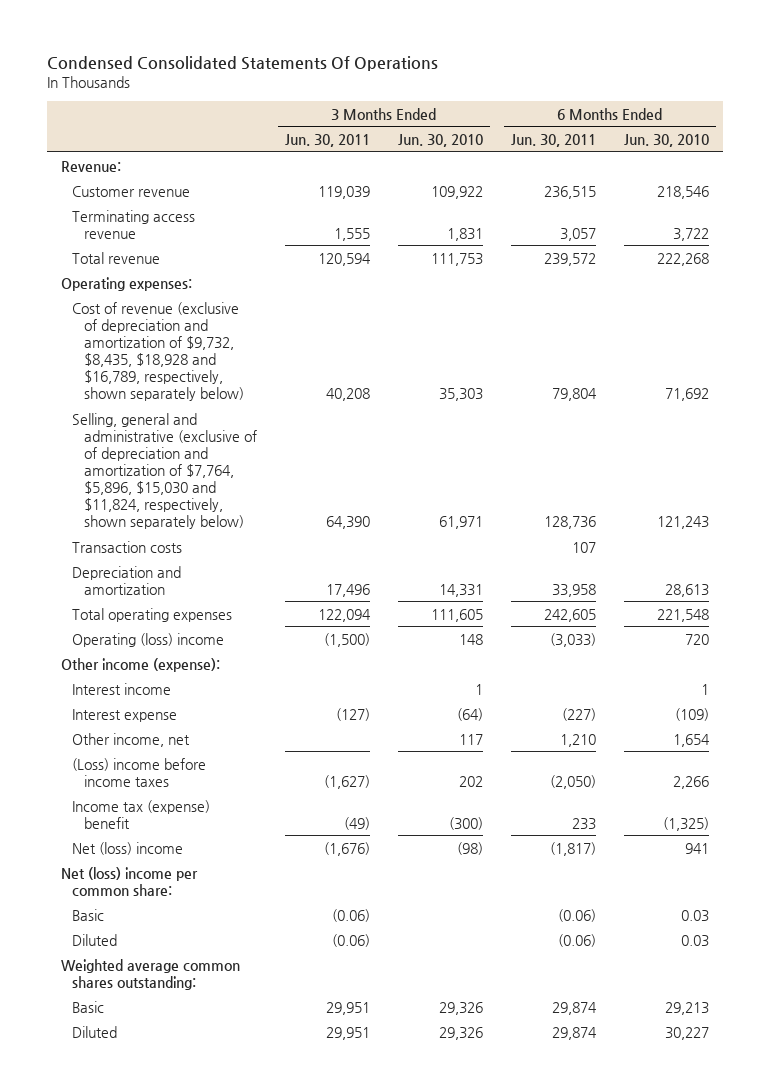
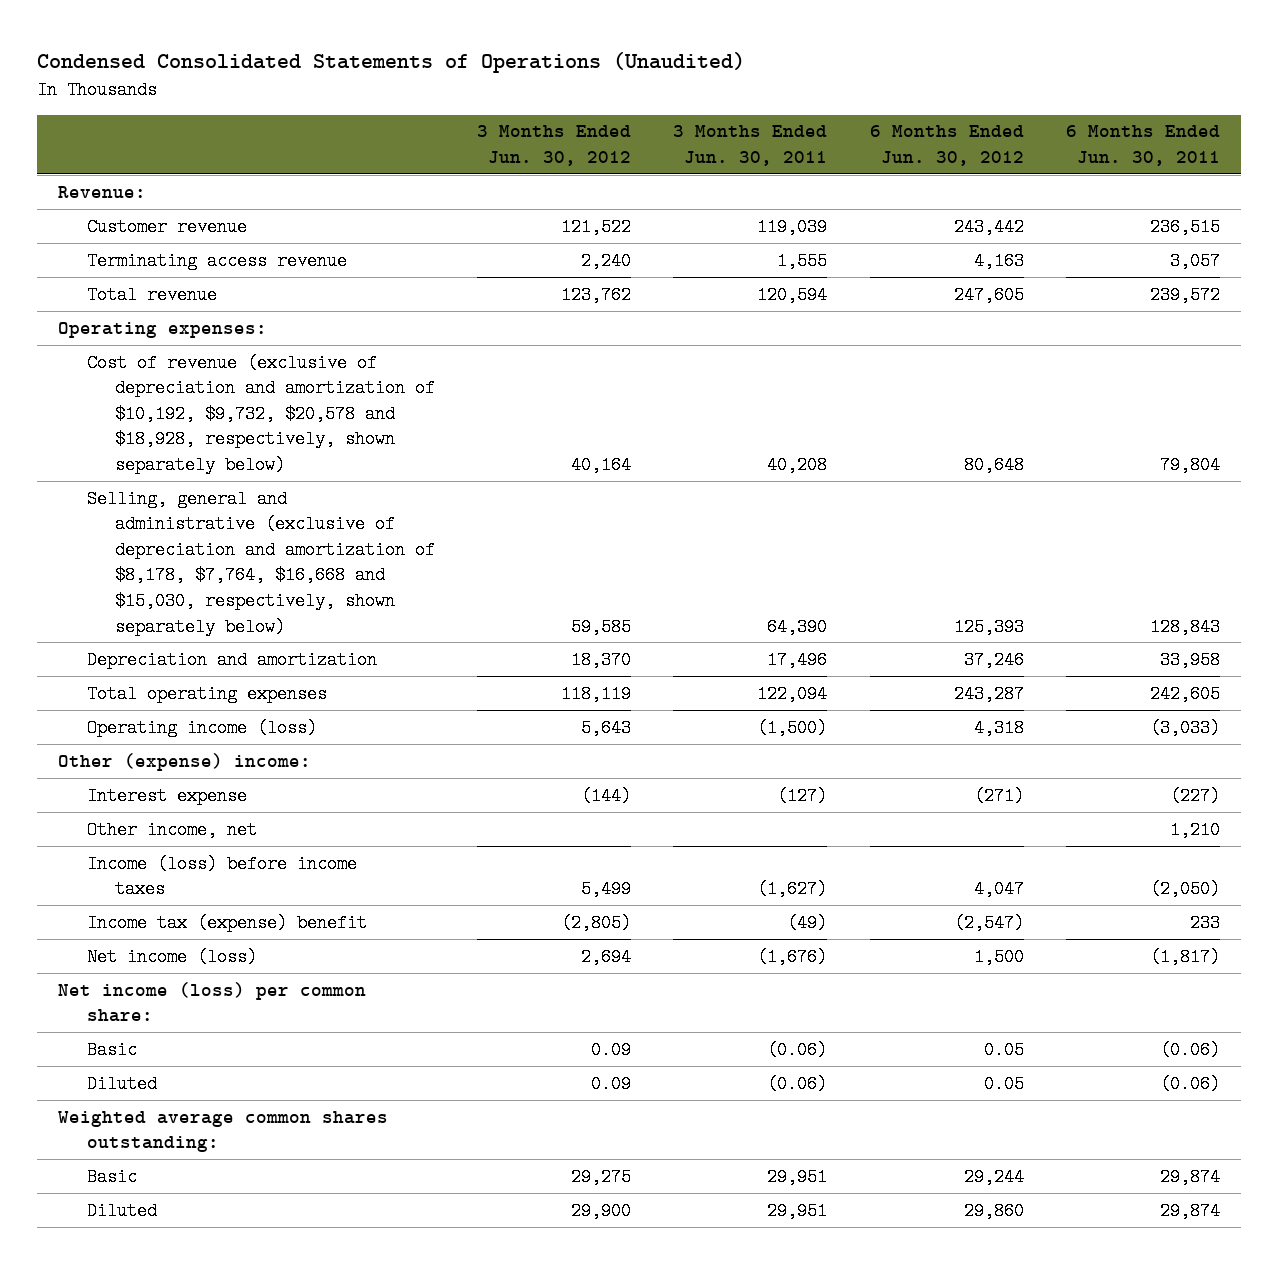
[46,56,438,72] Condensed Consolidated Statements Of Operations -> [36,51,745,73] Condensed Consolidated Statements of Operations (Unaudited)
[397,134,483,148] Jun. 30, 2010 -> none
[623,134,709,148] Jun. 30, 2010 -> none
none -> [477,125,632,166] 3 Months Ended Jun. 30, 2012
none -> [869,125,1024,166] 6 Months Ended Jun. 30, 2012
[72,540,183,553] Transaction costs -> none
[72,301,244,401] Cost of revenue (exclusive of depreciation and amortization of $9,732, $8,435, $18,928 and $16,789, respectively, shown separately below) -> [86,353,436,474] Cost of revenue (exclusive of depreciation and amortization of $10,192, $9,732, $20,578 and $18,928, respectively, shown separately below)
[72,412,257,529] Selling, general and administrative (exclusive of of depreciation and amortization of $7,764, $5,896, $15,030 and $11,824, respectively, shown separately below) -> [86,489,436,636] Selling, general and administrative (exclusive of depreciation and amortization of $8,178, $7,764, $16,668 and $15,030, respectively, shown separately below)
[543,515,596,529] 128,736 -> [1149,617,1220,636] 128,843
[72,682,172,695] Interest income -> none
[72,632,225,647] Operating (loss) income -> [86,718,317,737] Operating income (loss)
[60,657,220,672] Other income (expense): -> [58,752,312,771] Other (expense) income:
[72,757,207,787] (Loss) income before income taxes -> [86,854,357,899] Income (loss) before income taxes
[72,841,184,855] Net (loss) income -> [86,947,257,966] Net income (loss)
[60,866,198,896] Net (loss) income per common share: -> [58,981,367,1023] Net income (loss) per common share:

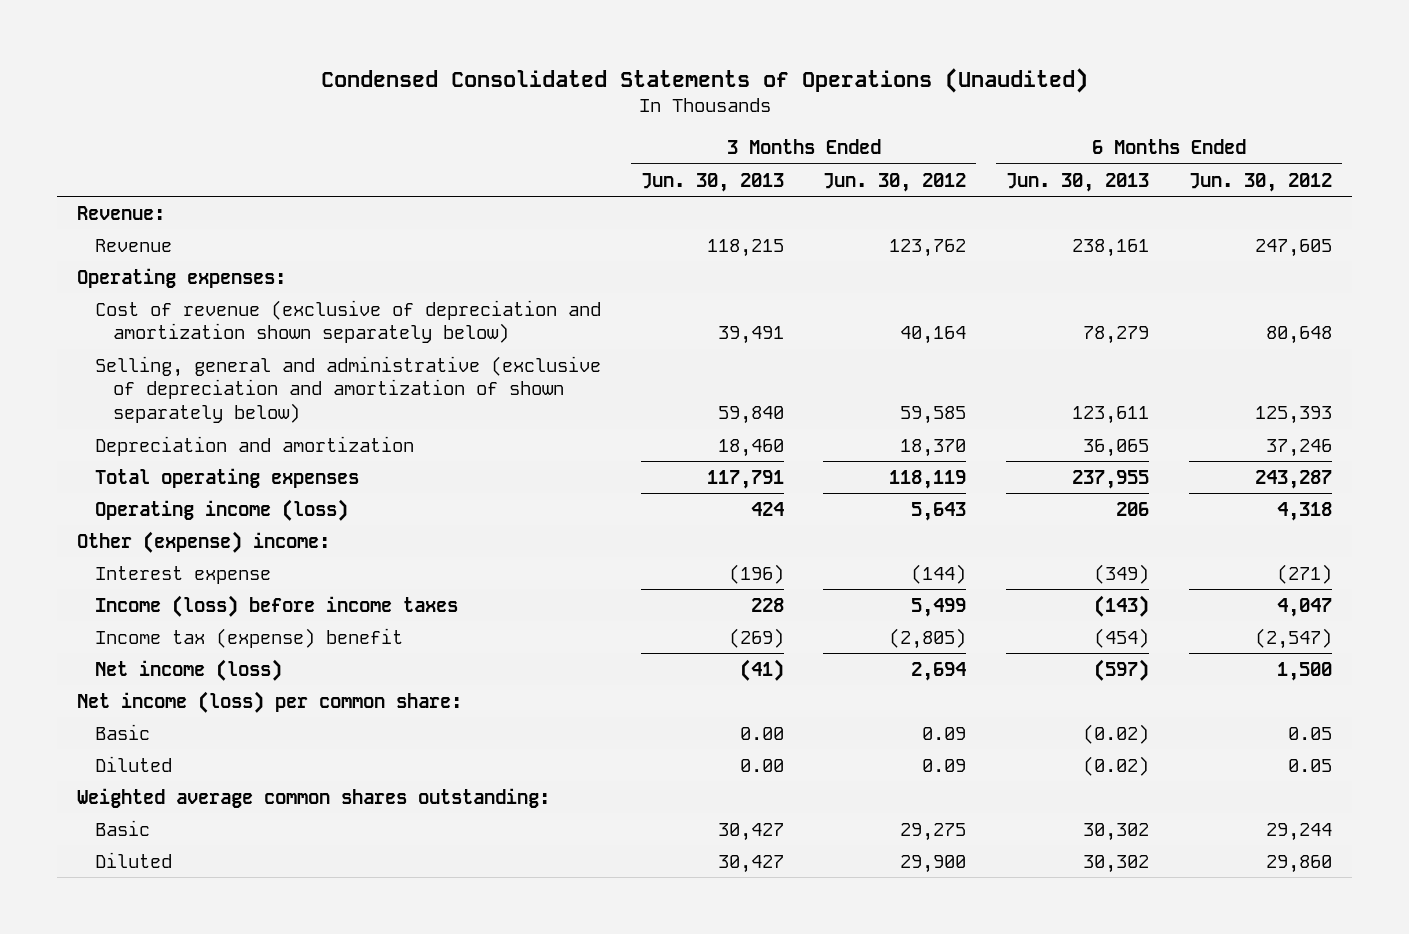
[673,125,828,166] 3 Months Ended Jun. 30, 2011 -> none
[1065,125,1220,166] 6 Months Ended Jun. 30, 2011 -> none
none -> [640,172,784,192] Jun. 30, 2013
none -> [1006,172,1150,192] Jun. 30, 2013
[86,217,247,236] Customer revenue -> none
[86,251,347,270] Terminating access revenue -> none
[86,285,217,304] Total revenue -> [95,238,173,252] Revenue
[86,353,436,474] Cost of revenue (exclusive of depreciation and amortization of $10,192, $9,732, $20,578 and $18,928, respectively, shown separately below) -> [95,299,602,344] Cost of revenue (exclusive of depreciation and amortization shown separately below)
[86,489,436,636] Selling, general and administrative (exclusive of depreciation and amortization of $8,178, $7,764, $16,668 and $15,030, respectively, shown separately below) -> [95,355,602,424] Selling, general and administrative (exclusive of depreciation and amortization of shown separately below)
[86,820,257,839] Other income, net -> none

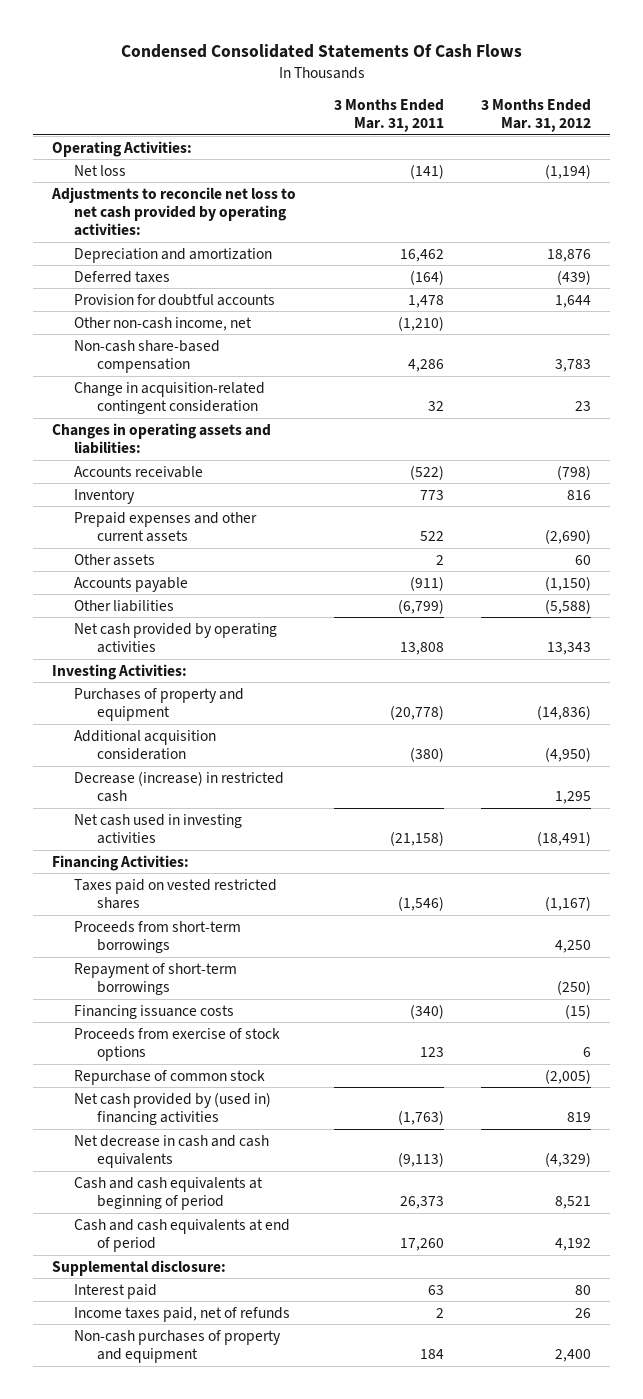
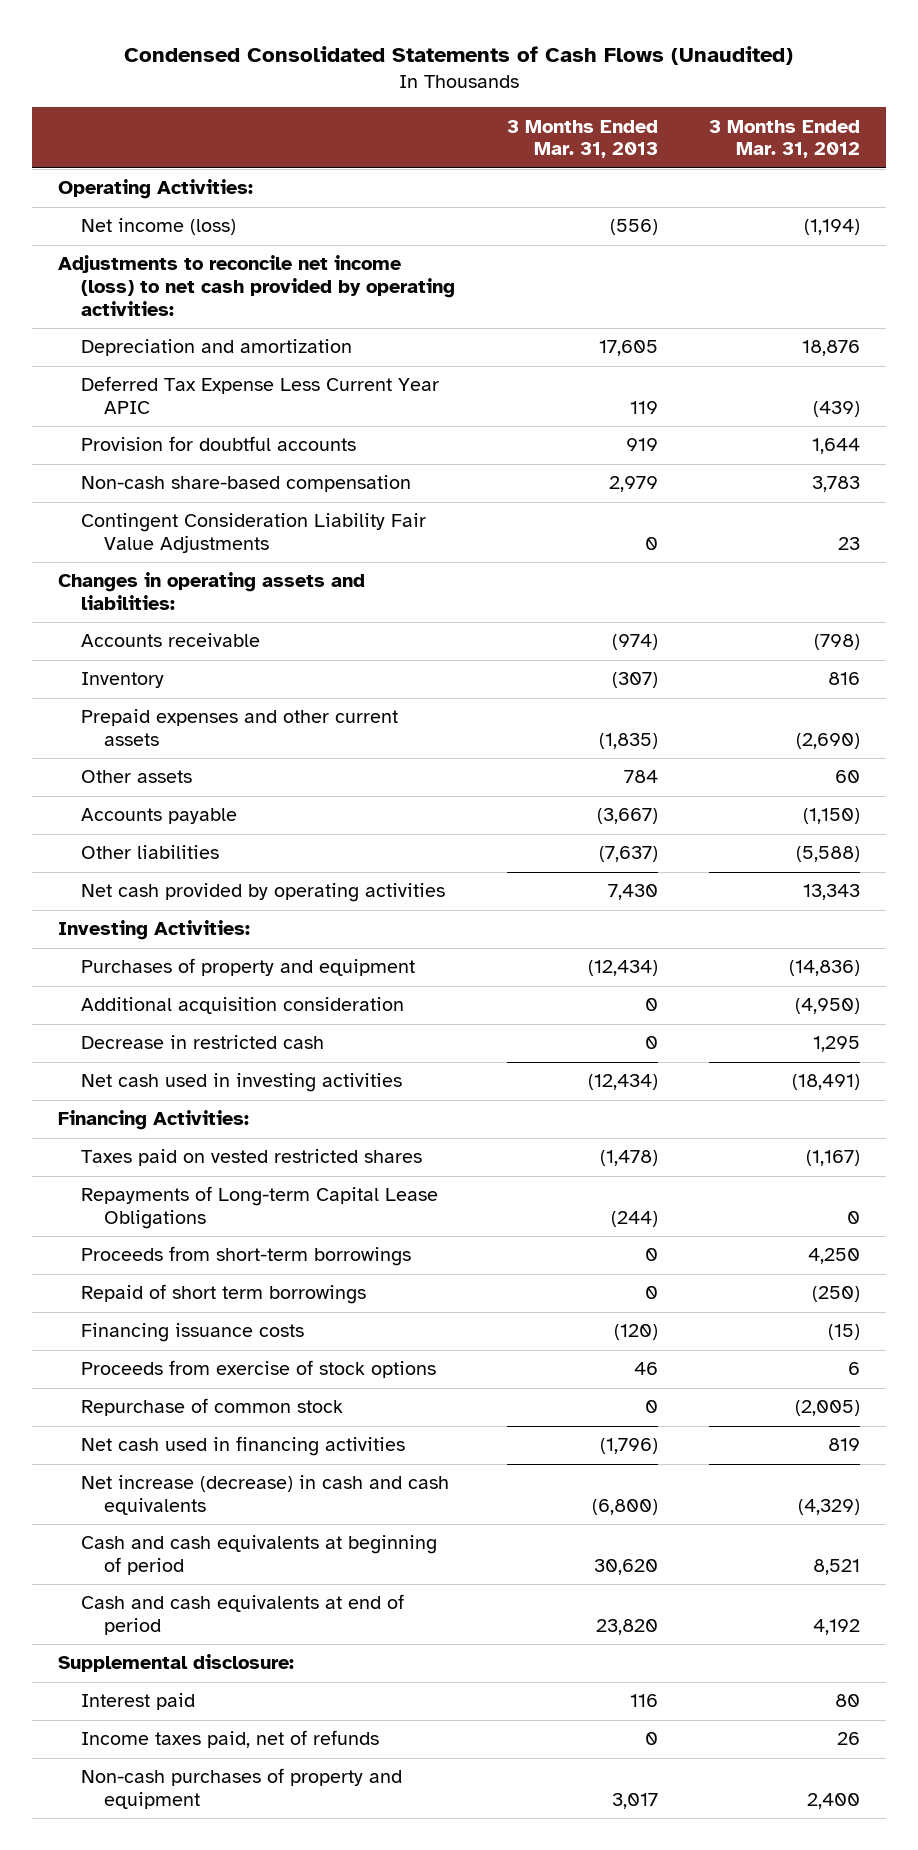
[120,43,522,58] Condensed Consolidated Statements Of Cash Flows -> [123,45,793,65] Condensed Consolidated Statements of Cash Flows (Unaudited)
[333,98,444,132] 3 Months Ended Mar. 31, 2011 -> none
none -> [506,119,658,159] 3 Months Ended Mar. 31, 2013
[74,164,127,176] Net loss -> [80,218,236,236] Net income (loss)
[50,186,296,237] Adjustments to reconcile net loss to net cash provided by operating activities: -> [57,255,455,316] Adjustments to reconcile net income (loss) to net cash provided by operating activities:
[74,270,171,283] Deferred taxes -> [80,376,439,415] Deferred Tax Expense Less Current Year APIC
[74,316,253,331] Other non-cash income, net -> none
[74,381,266,414] Change in acquisition-related contingent consideration -> none
none -> [80,513,426,554] Contingent Consideration Liability Fair Value Adjustments
[74,770,285,802] Decrease (increase) in restricted cash -> [80,1035,324,1050] Decrease in restricted cash
none -> [80,1186,438,1230] Repayments of Long-term Capital Lease Obligations
[74,962,238,995] Repayment of short-term borrowings -> [80,1284,366,1305] Repaid of short term borrowings
[74,1091,272,1125] Net cash provided by (used in) financing activities -> [80,1436,405,1457] Net cash used in financing activities
[74,1134,270,1168] Net decrease in cash and cash equivalents -> [80,1475,449,1516] Net increase (decrease) in cash and cash equivalents

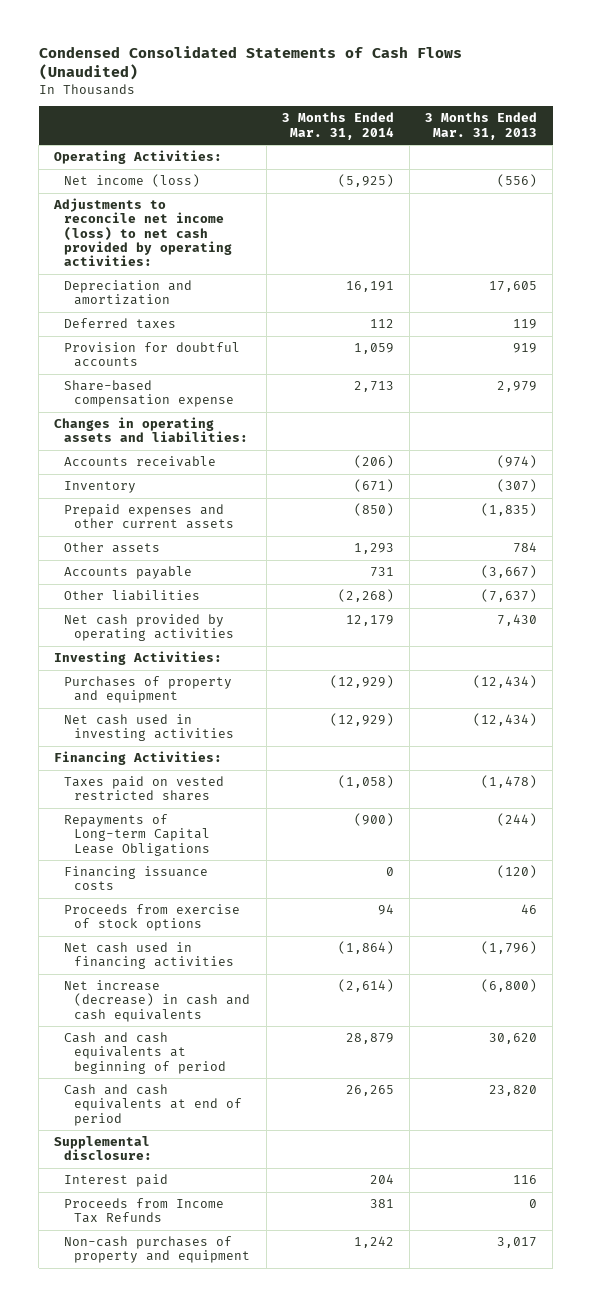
[709,119,861,159] 3 Months Ended Mar. 31, 2012 -> none
none -> [281,112,394,140] 3 Months Ended Mar. 31, 2014
[80,376,439,415] Deferred Tax Expense Less Current Year APIC -> [64,318,177,330] Deferred taxes
[80,513,426,554] Contingent Consideration Liability Fair Value Adjustments -> none
[80,475,411,493] Non-cash share-based compensation -> [64,380,235,408] Share-based compensation expense
[80,997,404,1015] Additional acquisition consideration -> none
[80,1035,324,1050] Decrease in restricted cash -> none
[80,1246,411,1267] Proceeds from short-term borrowings -> none
[80,1284,366,1305] Repaid of short term borrowings -> none
[80,1398,343,1417] Repurchase of common stock -> none
[80,1730,379,1749] Income taxes paid, net of refunds -> none
none -> [64,1198,225,1224] Proceeds from Income Tax Refunds

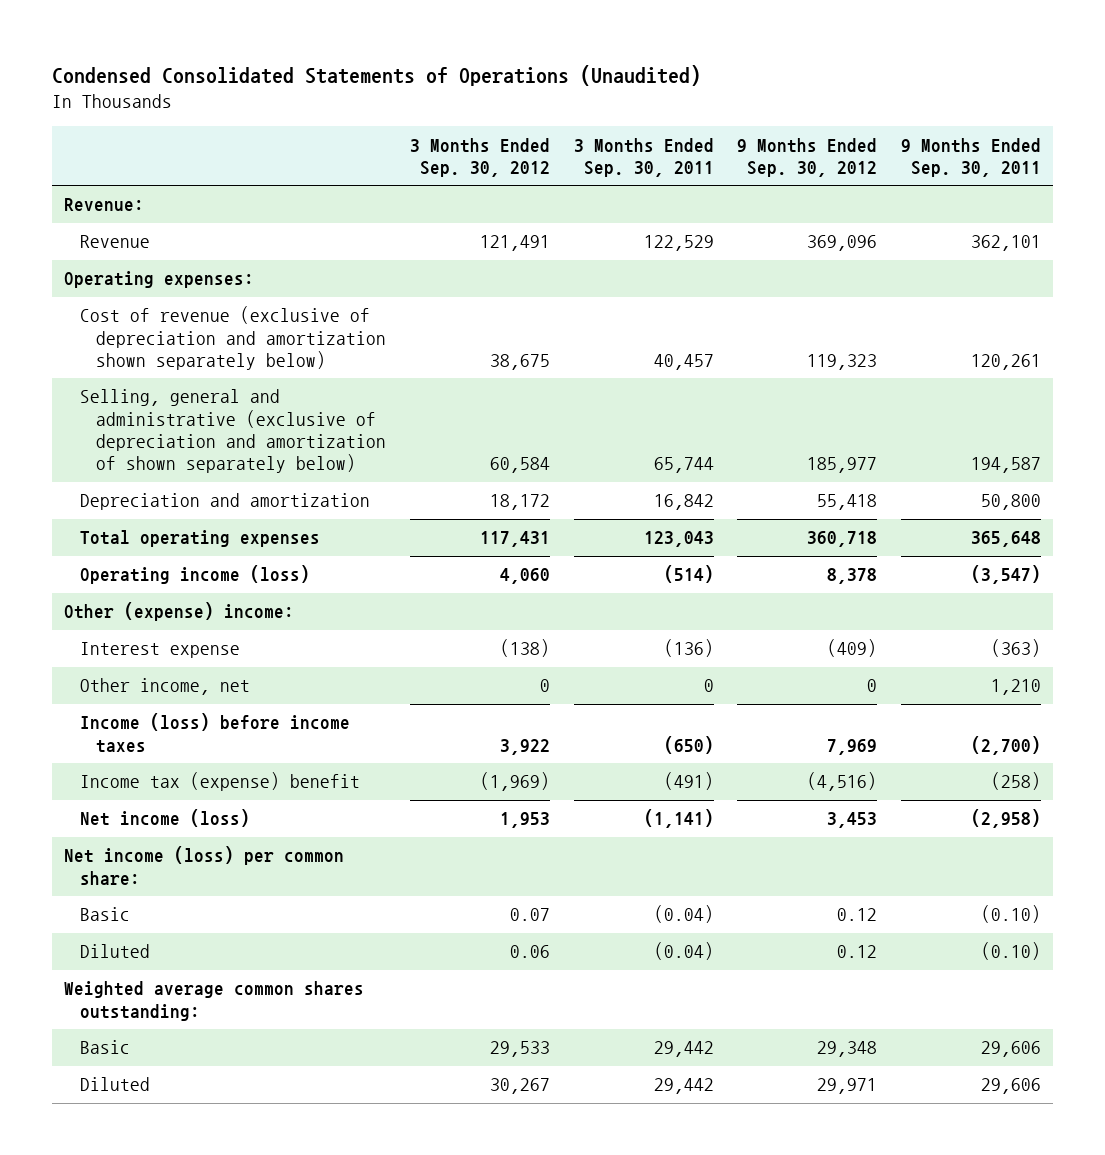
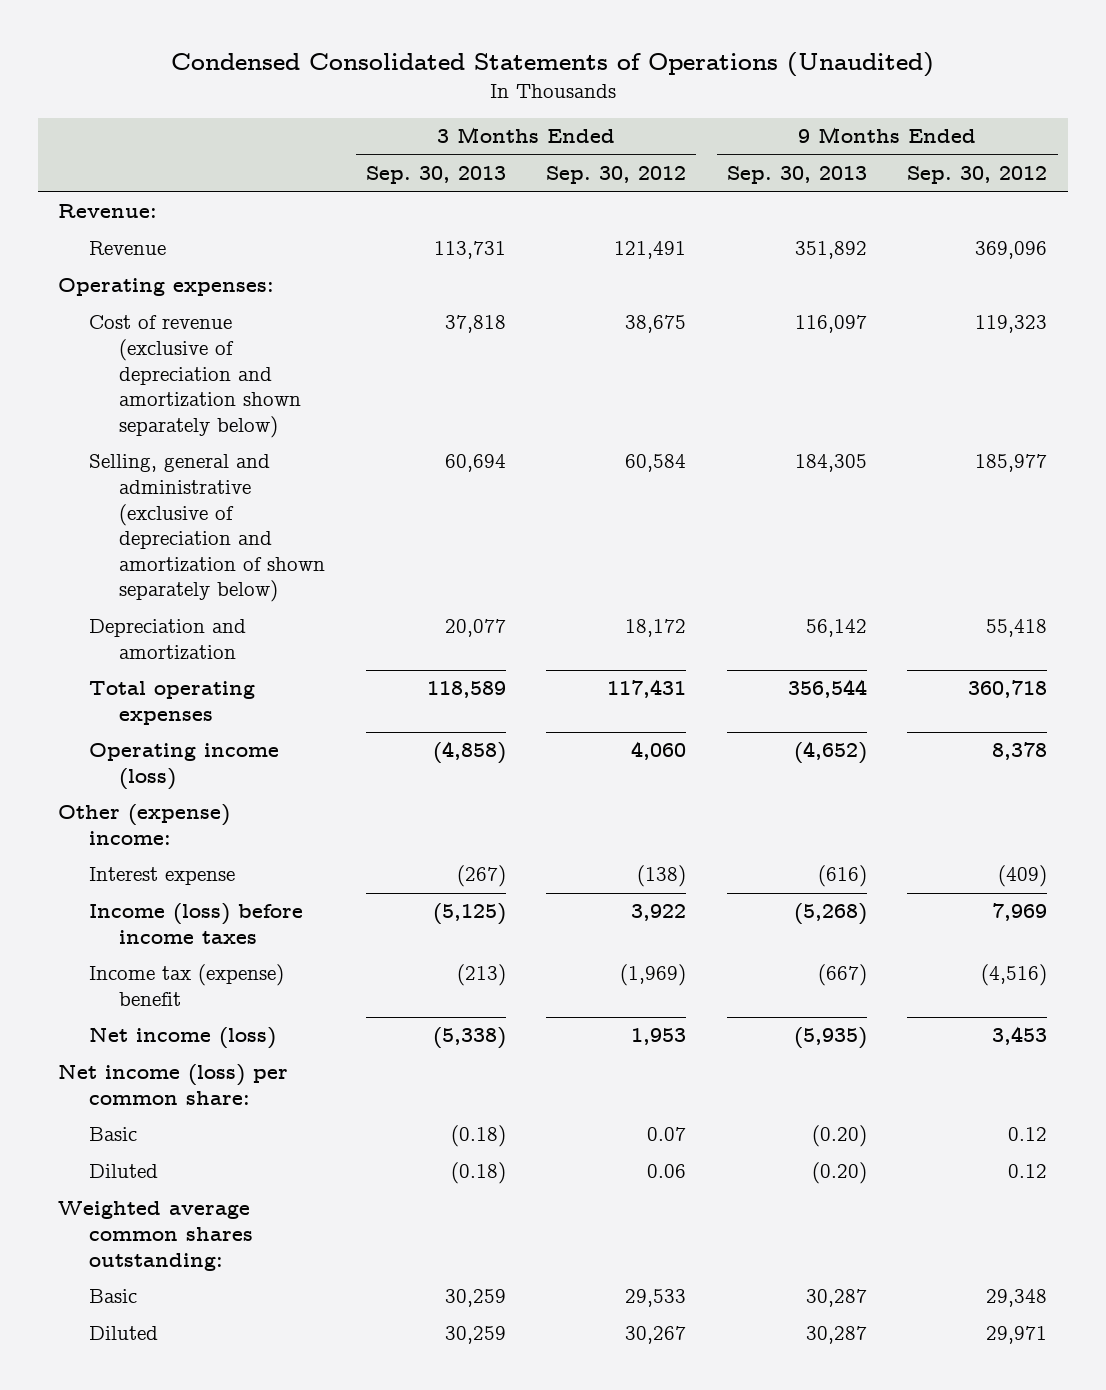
[573,137,714,177] 3 Months Ended Sep. 30, 2011 -> none
[900,137,1041,177] 9 Months Ended Sep. 30, 2011 -> none
none -> [365,166,506,185] Sep. 30, 2013
none -> [726,166,867,185] Sep. 30, 2013
[80,678,251,696] Other income, net -> none

